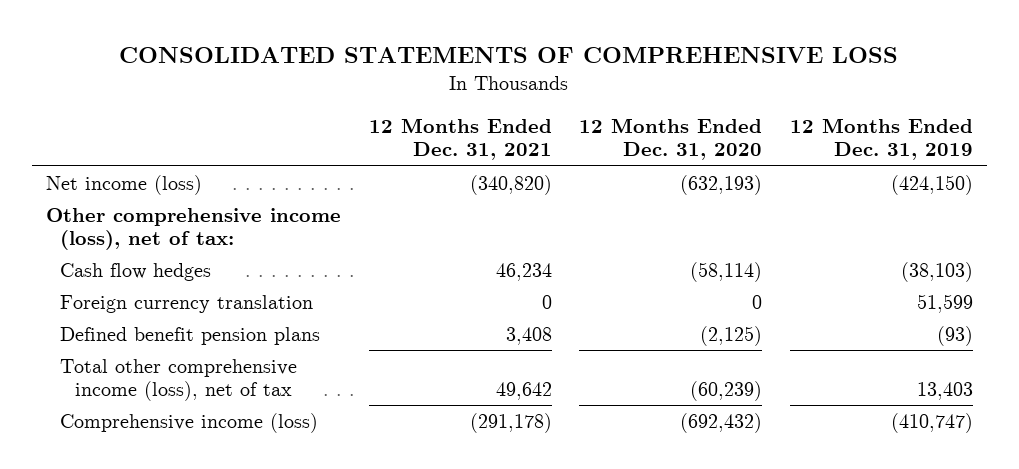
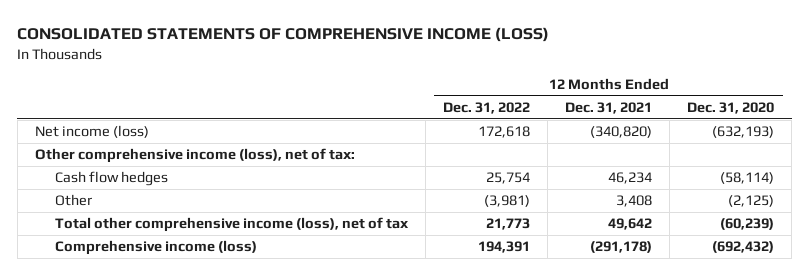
[119,47,899,64] CONSOLIDATED STATEMENTS OF COMPREHENSIVE LOSS -> [17,27,550,43] CONSOLIDATED STATEMENTS OF COMPREHENSIVE INCOME (LOSS)
[790,118,974,161] 12 Months Ended Dec. 31, 2019 -> none
none -> [443,101,531,114] Dec. 31, 2022
[60,295,314,314] Foreign currency translation -> none
[60,327,321,346] Defined benefit pension plans -> [55,194,93,207] Other

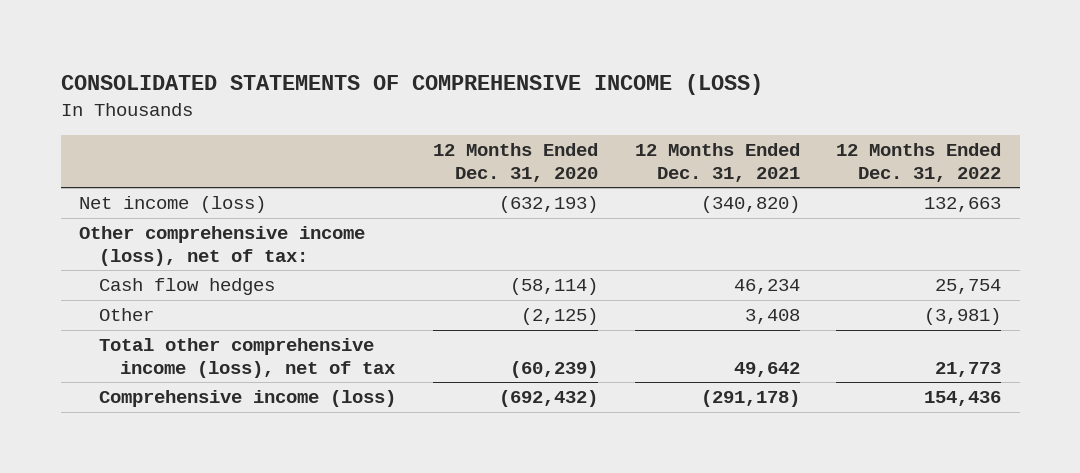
[478,126,531,139] 172,618 -> [924,197,1002,213] 132,663
[478,241,531,254] 194,391 -> [924,391,1002,407] 154,436

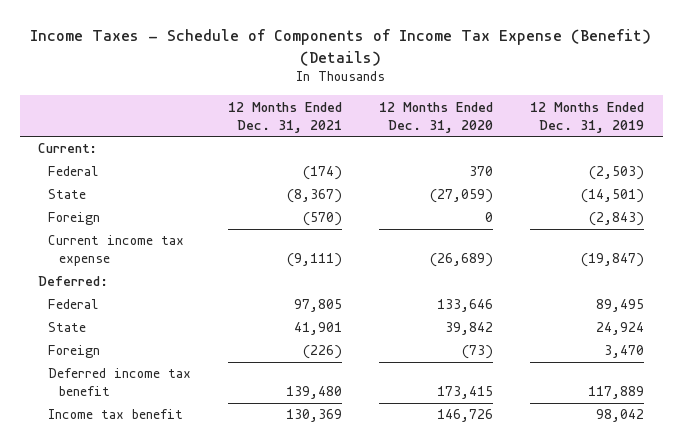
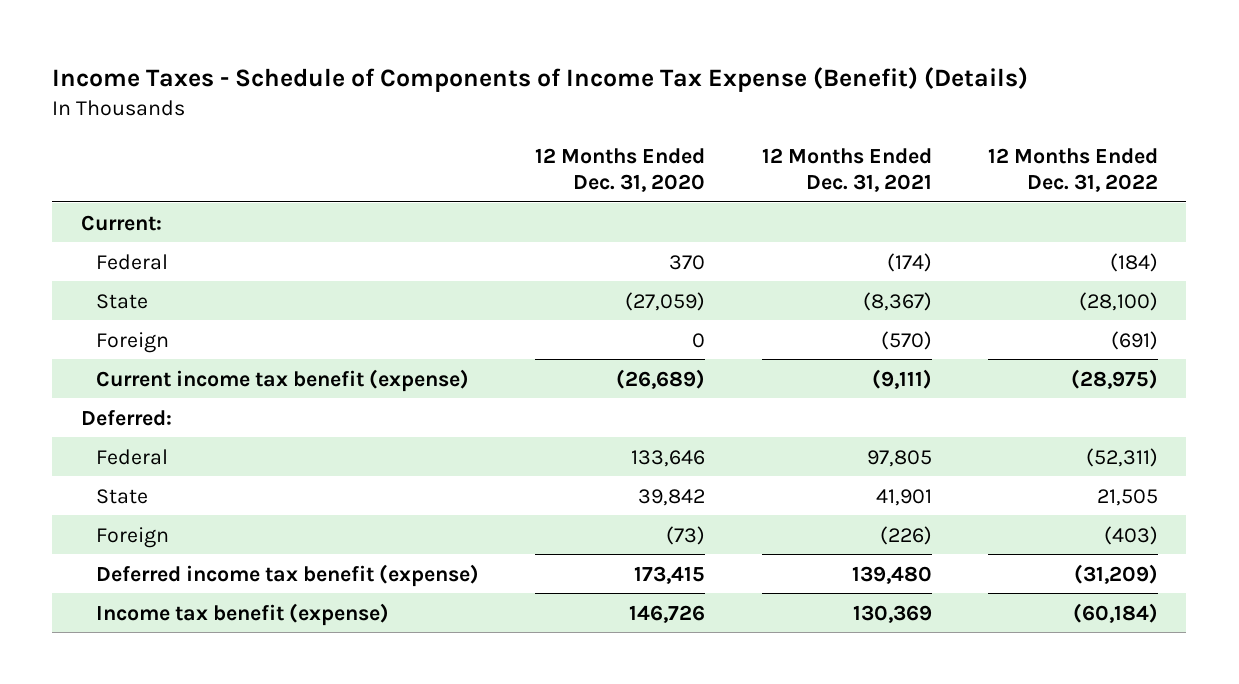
[530,101,645,133] 12 Months Ended Dec. 31, 2019 -> none
none -> [988,147,1159,192] 12 Months Ended Dec. 31, 2022
[48,235,185,267] Current income tax expense -> [95,368,469,392] Current income tax benefit (expense)
[48,368,192,397] Deferred income tax benefit -> [95,563,479,587] Deferred income tax benefit (expense)
[48,409,184,420] Income tax benefit -> [95,602,389,626] Income tax benefit (expense)

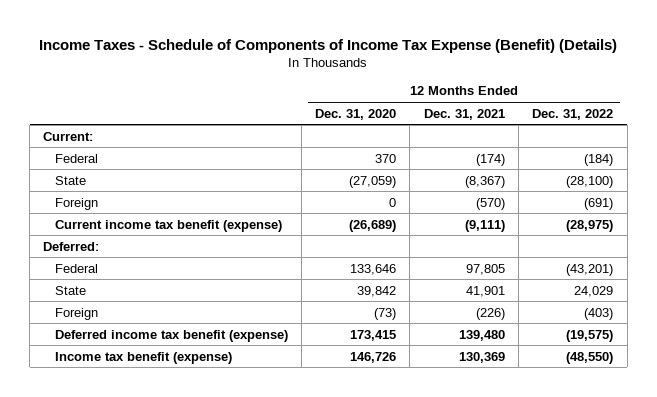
[1086,447,1159,467] (52,311) -> [566,263,614,276] (43,201)
[1097,488,1159,506] 21,505 -> [574,285,614,297] 24,029
[1074,563,1159,584] (31,209) -> [566,329,614,342] (19,575)
[1073,602,1159,623] (60,184) -> [566,351,614,364] (48,550)

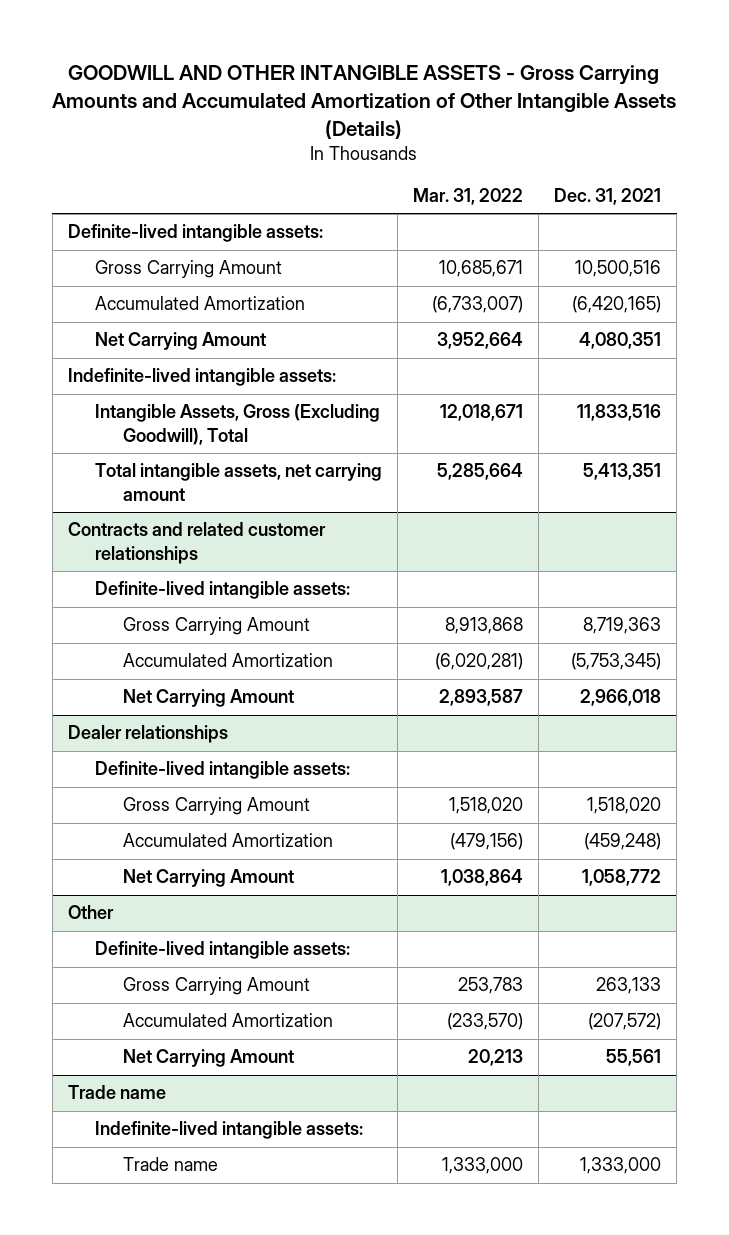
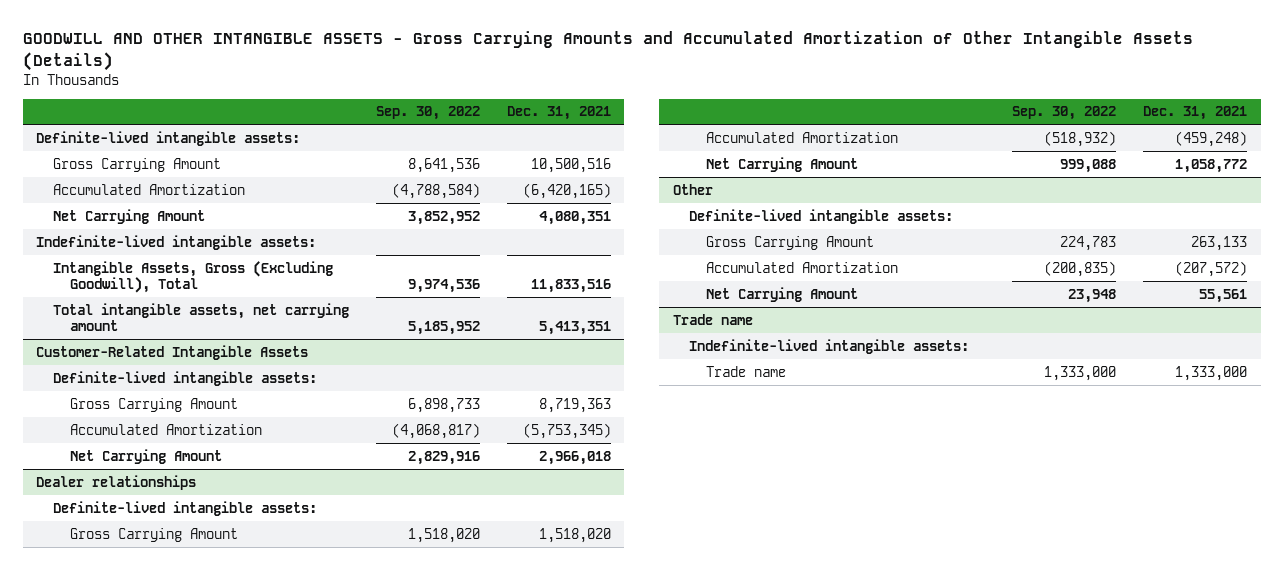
[413,188,524,206] Mar. 31, 2022 -> none
none -> [375,106,480,121] Sep. 30, 2022
[67,522,326,564] Contracts and related customer relationships -> [36,344,309,360] Customer-Related Intangible Assets

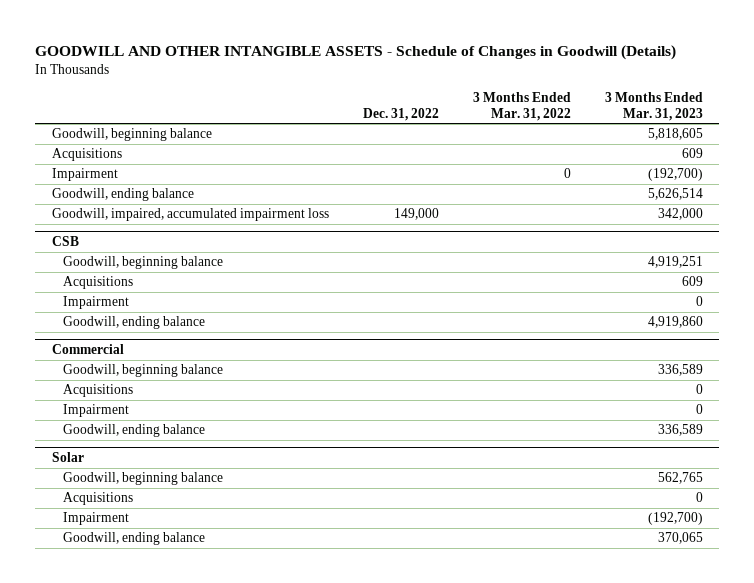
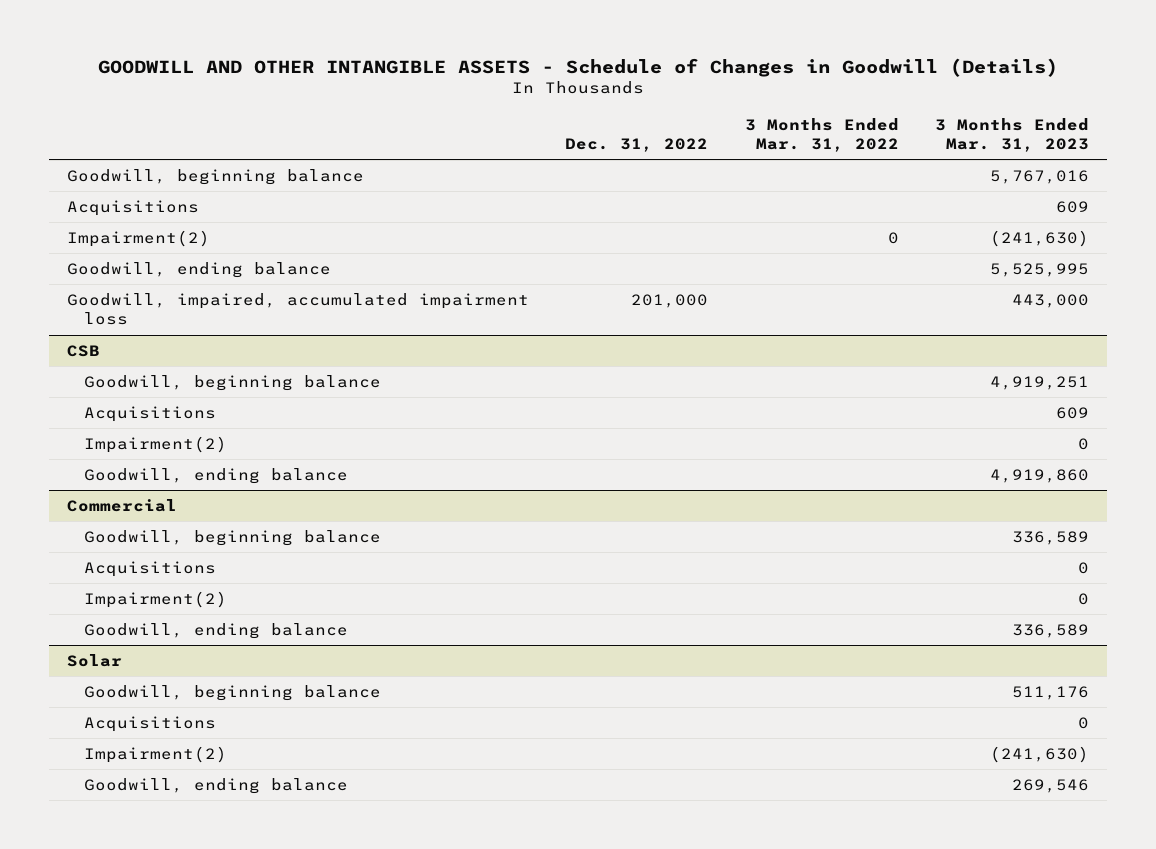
[647,128,703,141] 5,818,605 -> [989,169,1089,184] 5,767,016
[51,168,118,182] Impairment -> [67,229,211,247] Impairment(2)
[647,168,703,182] (192,700) -> [989,229,1089,247] (241,630)
[647,188,703,201] 5,626,514 -> [989,262,1089,277] 5,525,995
[393,208,439,221] 149,000 -> [631,293,709,308] 201,000
[657,208,703,221] 342,000 -> [1011,293,1089,308] 443,000
[62,296,129,310] Impairment -> [84,435,228,453] Impairment(2)
[62,404,129,418] Impairment -> [84,590,228,608] Impairment(2)
[657,472,703,485] 562,765 -> [1011,685,1089,700] 511,176
[62,512,129,526] Impairment -> [84,745,228,763] Impairment(2)
[647,512,703,526] (192,700) -> [989,745,1089,763] (241,630)
[657,532,703,545] 370,065 -> [1011,778,1089,793] 269,546

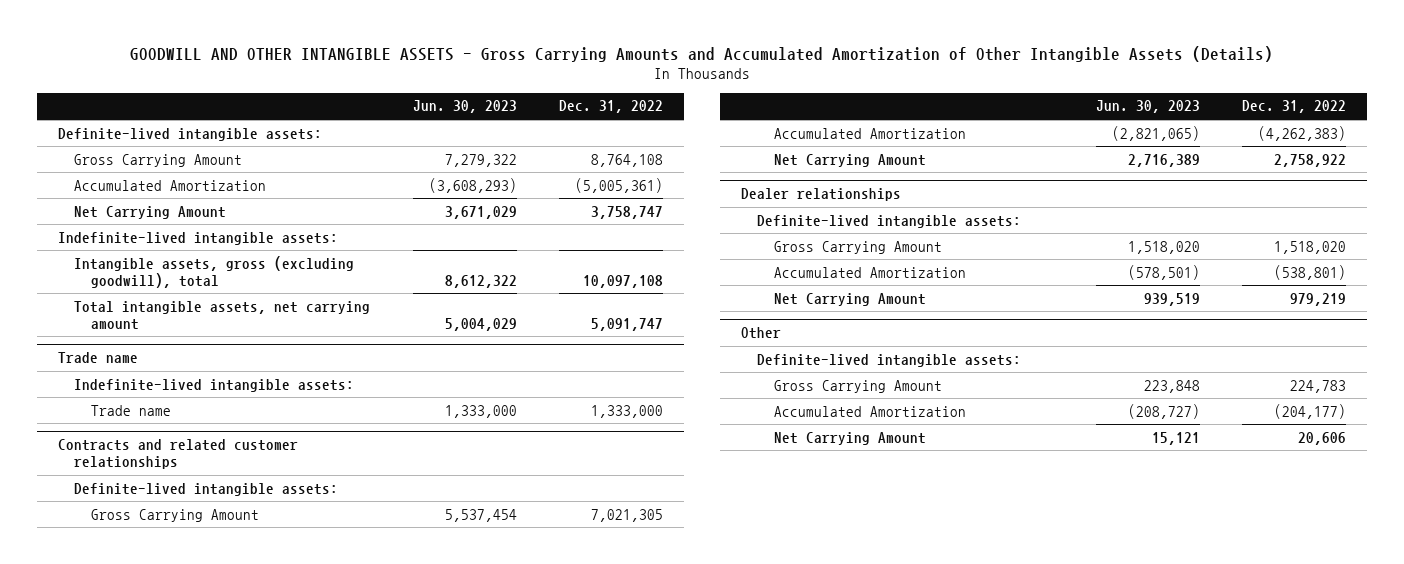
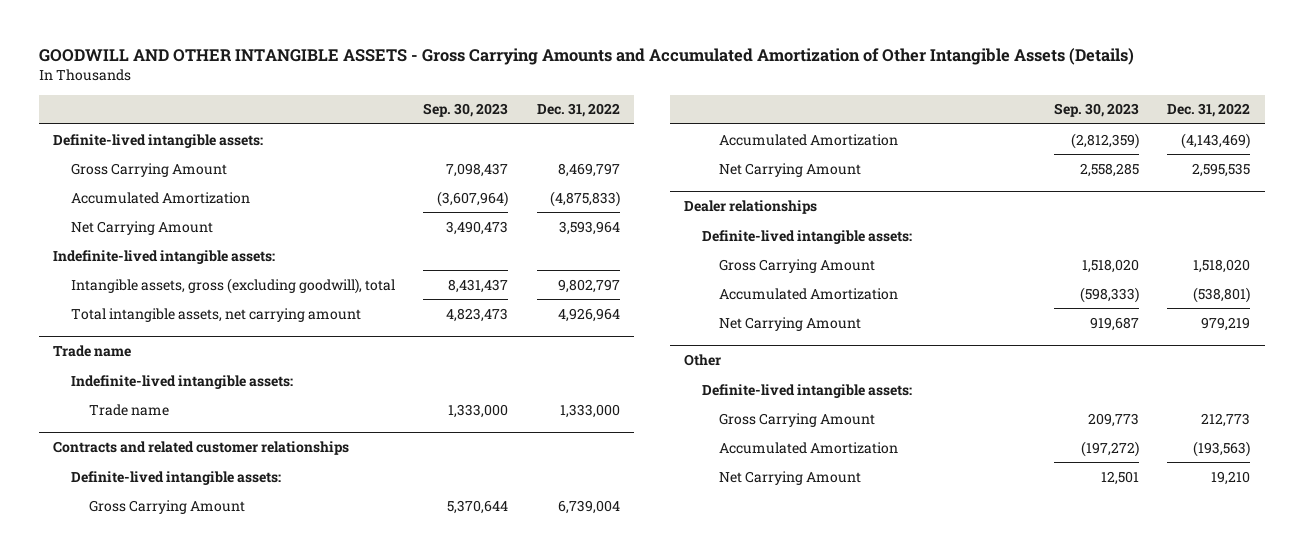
[412,100,517,114] Jun. 30, 2023 -> none
none -> [423,103,509,118] Sep. 30, 2023
[590,153,663,167] 8,764,108 -> [557,162,620,177] 8,469,797
[574,177,663,193] (5,005,361) -> [549,190,620,207] (4,875,833)
[590,205,663,219] 3,758,747 -> [558,220,620,235] 3,593,964
[582,274,663,288] 10,097,108 -> [557,278,620,293] 9,802,797
[590,317,663,331] 5,091,747 -> [557,307,620,322] 4,926,964
[590,508,663,522] 7,021,305 -> [557,499,620,514] 6,739,004
[1257,125,1346,141] (4,262,383) -> [1181,132,1251,149] (4,143,469)
[1273,153,1346,167] 2,758,922 -> [1192,162,1251,177] 2,595,535
[1289,379,1346,393] 224,783 -> [1201,412,1251,427] 212,773
[1273,403,1346,419] (204,177) -> [1193,440,1251,457] (193,563)
[1297,431,1346,445] 20,606 -> [1211,470,1251,485] 19,210

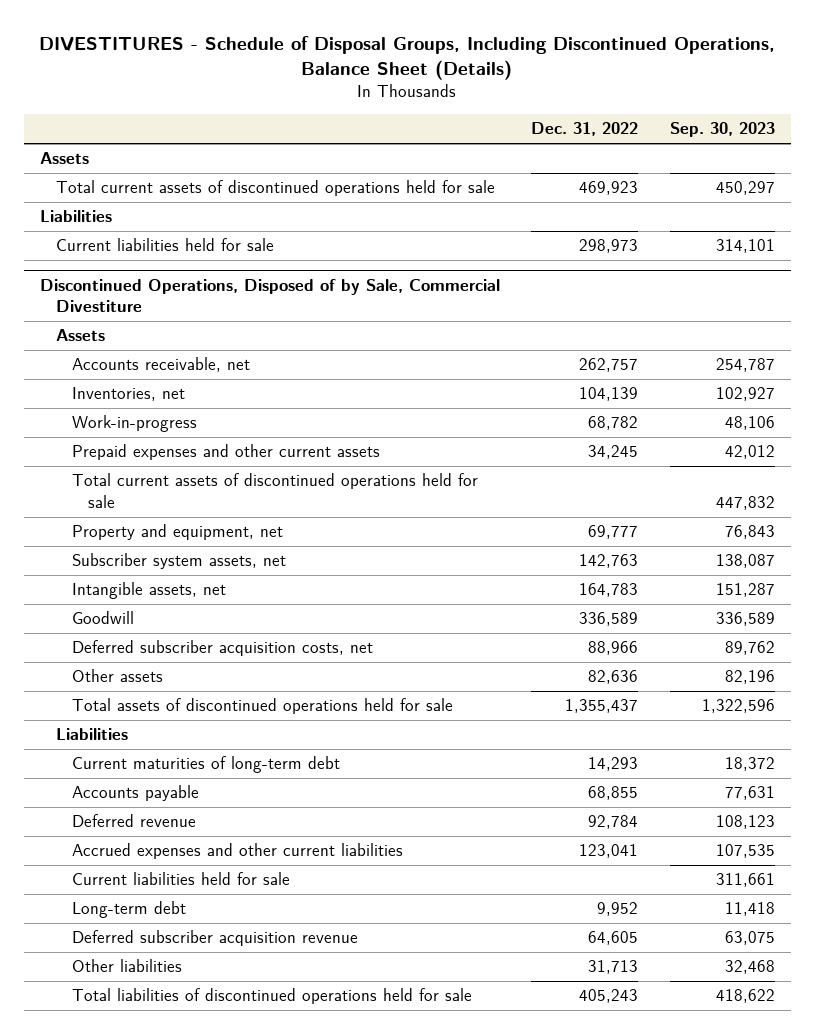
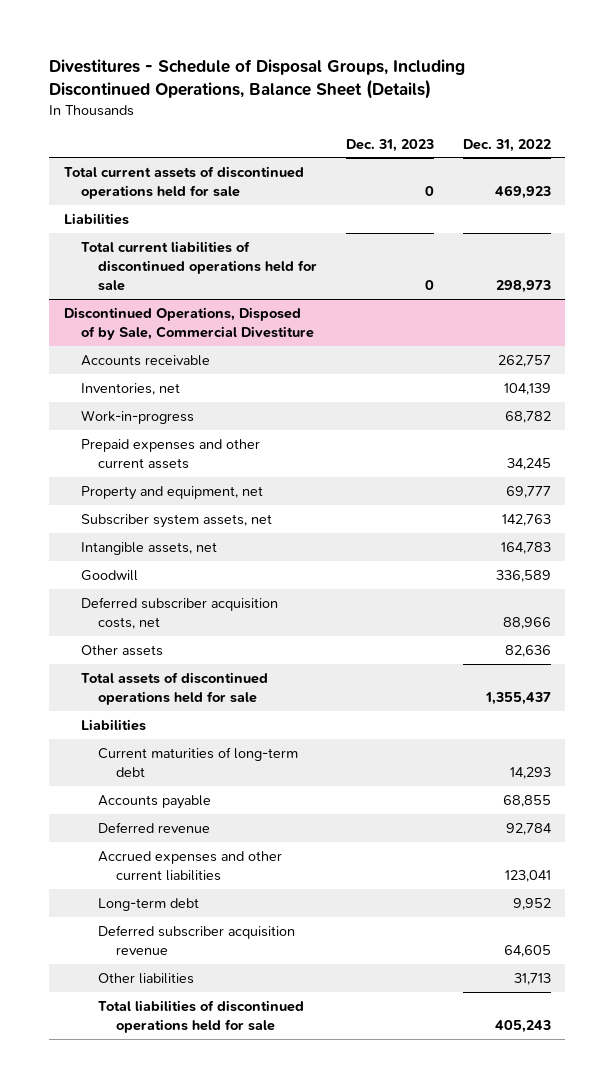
[39,35,776,81] DIVESTITURES - Schedule of Disposal Groups, Including Discontinued Operations, Balance Sheet (Details) -> [49,59,466,100] Divestitures - Schedule of Disposal Groups, Including Discontinued Operations, Balance Sheet (Details)
[669,122,775,138] Sep. 30, 2023 -> none
none -> [346,138,435,152] Dec. 31, 2023
[39,152,89,165] Assets -> none
[55,238,274,252] Current liabilities held for sale -> [81,240,318,291] Total current liabilities of discontinued operations held for sale
[55,329,105,342] Assets -> none
[71,357,250,373] Accounts receivable, net -> [81,354,211,366] Accounts receivable
[71,473,478,508] Total current assets of discontinued operations held for sale -> none
[71,872,290,886] Current liabilities held for sale -> none

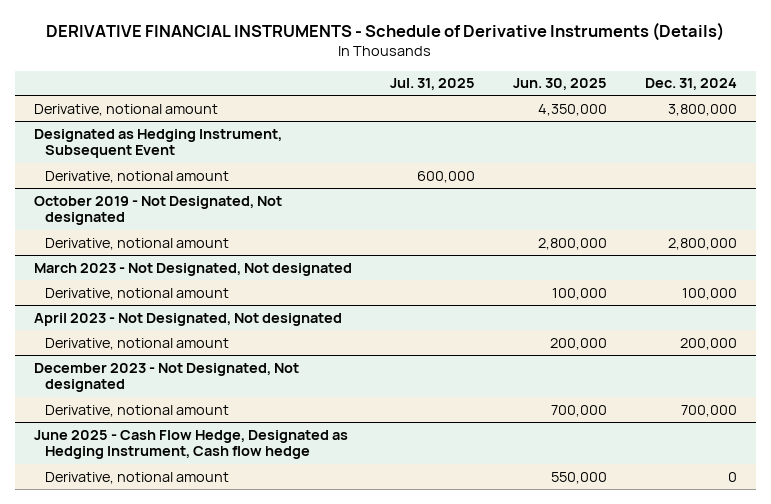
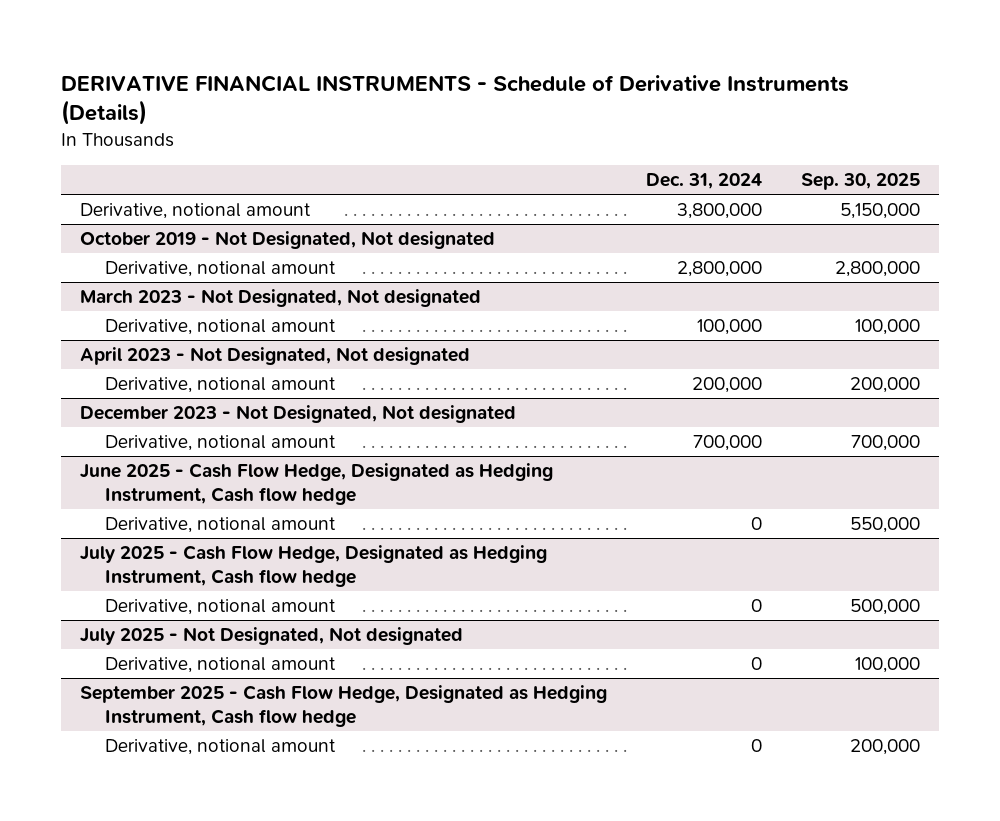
[389,78,475,91] Jul. 31, 2025 -> none
[512,78,607,91] Jun. 30, 2025 -> none
none -> [800,173,920,191] Sep. 30, 2025
[33,128,282,159] Designated as Hedging Instrument, Subsequent Event -> none
[44,170,229,183] Derivative, notional amount -> none
none -> [80,544,548,587] July 2025 - Cash Flow Hedge, Designated as Hedging Instrument, Cash flow hedge
none -> [104,598,336,615] Derivative, notional amount
none -> [80,626,464,645] July 2025 - Not Designated, Not designated
none -> [104,656,336,673] Derivative, notional amount
none -> [80,684,608,727] September 2025 - Cash Flow Hedge, Designated as Hedging Instrument, Cash flow hedge
none -> [104,738,336,755] Derivative, notional amount

